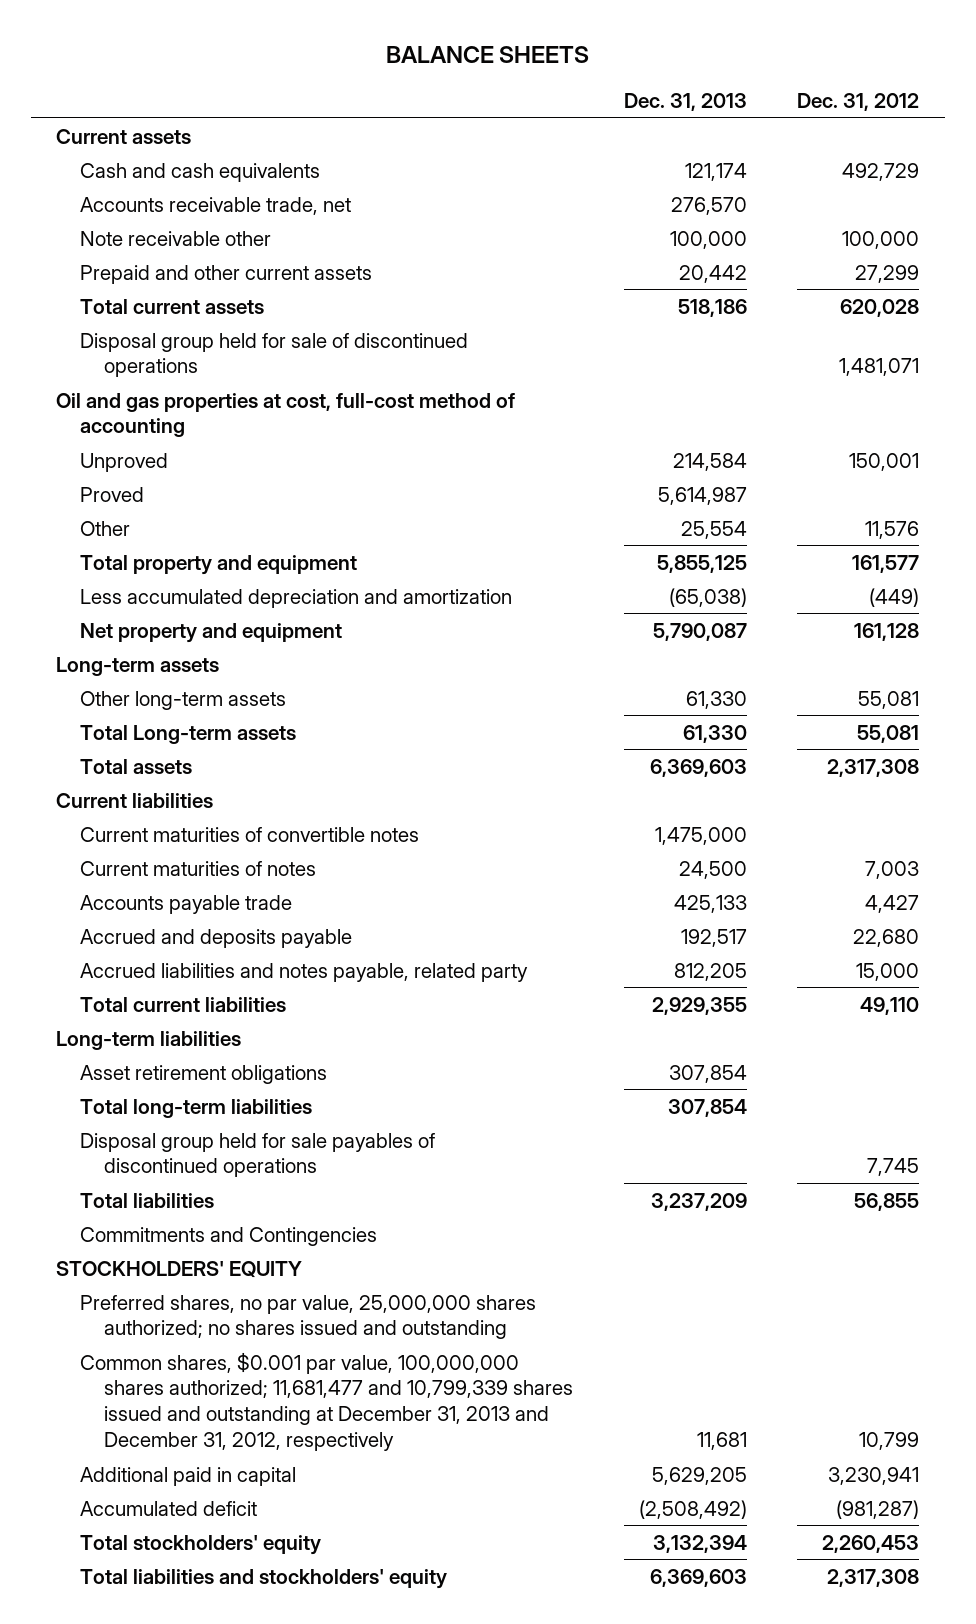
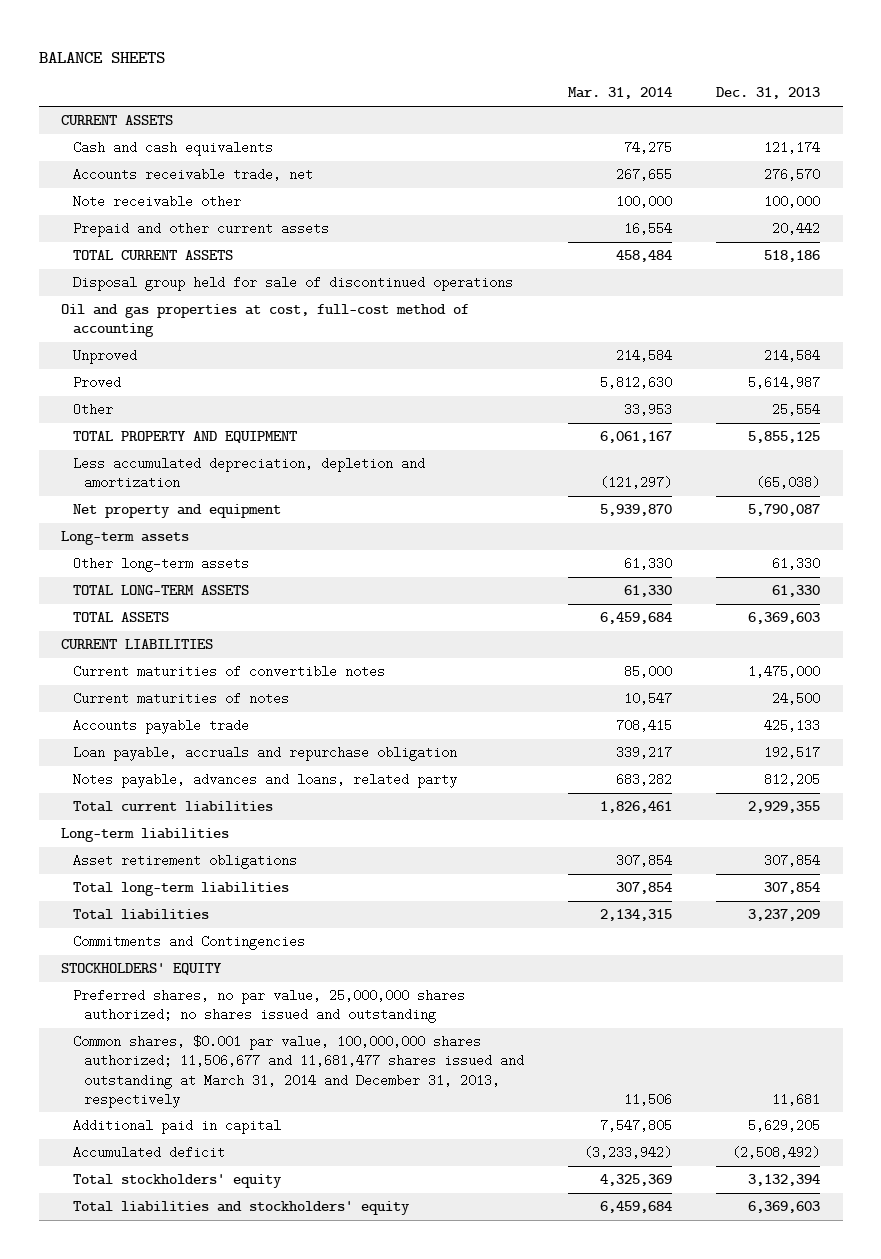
[797,93,920,112] Dec. 31, 2012 -> none
none -> [568,87,673,100] Mar. 31, 2014
[56,128,192,144] Current assets -> [61,115,174,126] CURRENT ASSETS
[80,298,265,314] Total current assets -> [72,250,233,261] TOTAL CURRENT ASSETS
[80,554,358,575] Total property and equipment -> [72,431,297,444] TOTAL PROPERTY AND EQUIPMENT
[80,588,513,608] Less accumulated depreciation and amortization -> [72,457,425,490] Less accumulated depreciation, depletion and amortization
[80,724,297,744] Total Long-term assets -> [72,585,249,596] TOTAL LONG-TERM ASSETS
[80,758,193,774] Total assets -> [72,612,169,623] TOTAL ASSETS
[56,792,214,808] Current liabilities -> [61,639,214,650] CURRENT LIABILITIES
[80,928,353,948] Accrued and deposits payable -> [72,746,457,762] Loan payable, accruals and repurchase obligation
[80,962,529,982] Accrued liabilities and notes payable, related party -> [72,773,457,789] Notes payable, advances and loans, related party
[80,1132,436,1178] Disposal group held for sale payables of discontinued operations -> none
[80,1351,574,1452] Common shares, $0.001 par value, 100,000,000 shares authorized; 11,681,477 and 10,799,339 shares issued and outstanding at December 31, 2013 and December 31, 2012, respectively -> [72,1035,525,1108] Common shares, $0.001 par value, 100,000,000 shares authorized; 11,506,677 and 11,681,477 shares issued and outstanding at March 31, 2014 and December 31, 2013, respectively

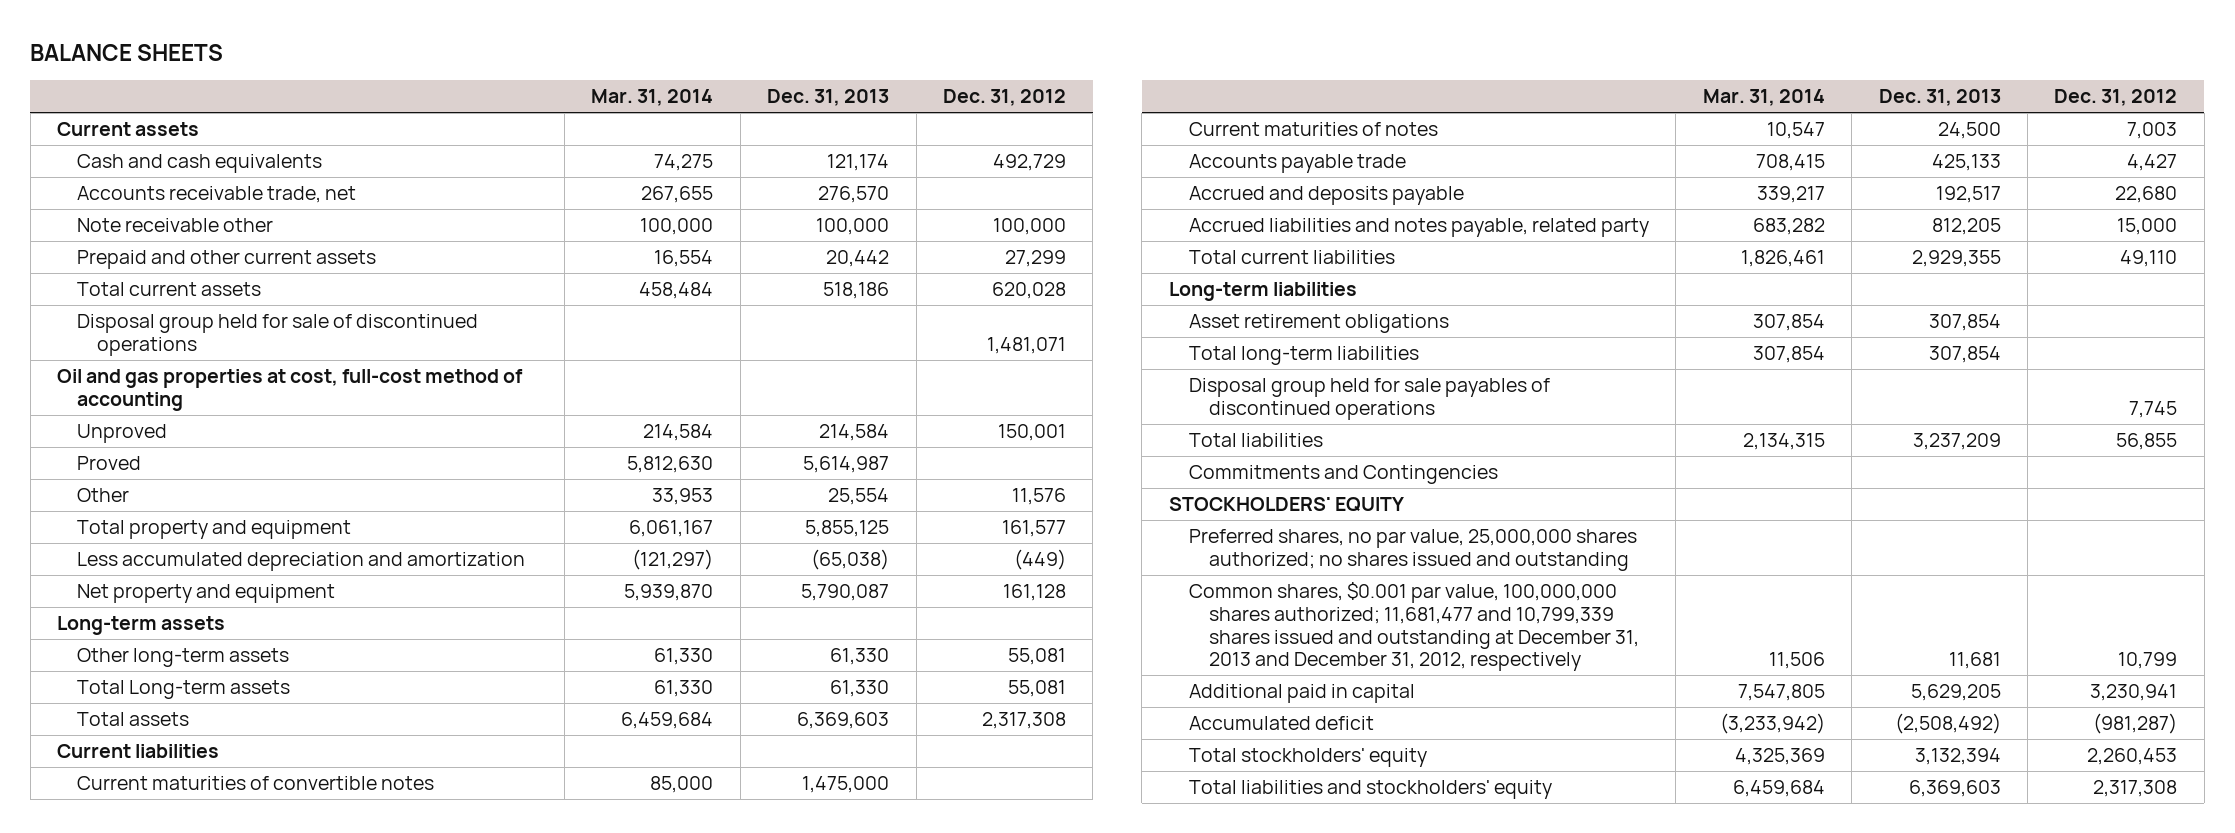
none -> [943,89,1067,107] Dec. 31, 2012
[61,115,174,126] CURRENT ASSETS -> [57,122,200,137] Current assets
[72,250,233,261] TOTAL CURRENT ASSETS -> [77,282,262,297] Total current assets
[72,431,297,444] TOTAL PROPERTY AND EQUIPMENT -> [77,520,352,540] Total property and equipment
[72,457,425,490] Less accumulated depreciation, depletion and amortization -> [77,552,526,572] Less accumulated depreciation and amortization
[72,585,249,596] TOTAL LONG-TERM ASSETS -> [77,680,291,700] Total Long-term assets
[72,612,169,623] TOTAL ASSETS -> [77,712,190,727] Total assets
[61,639,214,650] CURRENT LIABILITIES -> [57,744,220,759] Current liabilities
[72,746,457,762] Loan payable, accruals and repurchase obligation -> [1188,186,1464,206] Accrued and deposits payable
[72,773,457,789] Notes payable, advances and loans, related party -> [1188,218,1649,238] Accrued liabilities and notes payable, related party
none -> [1188,378,1550,420] Disposal group held for sale payables of discontinued operations
[72,1035,525,1108] Common shares, $0.001 par value, 100,000,000 shares authorized; 11,506,677 and 11,681,477 shares issued and outstanding at March 31, 2014 and December 31, 2013, respectively -> [1188,582,1639,672] Common shares, $0.001 par value, 100,000,000 shares authorized; 11,681,477 and 10,799,339 shares issued and outstanding at December 31, 2013 and December 31, 2012, respectively

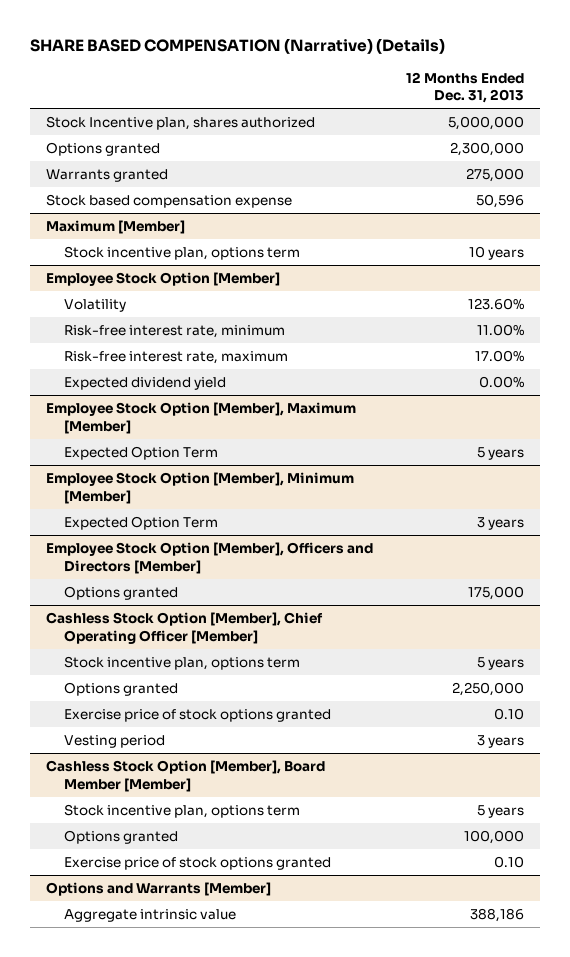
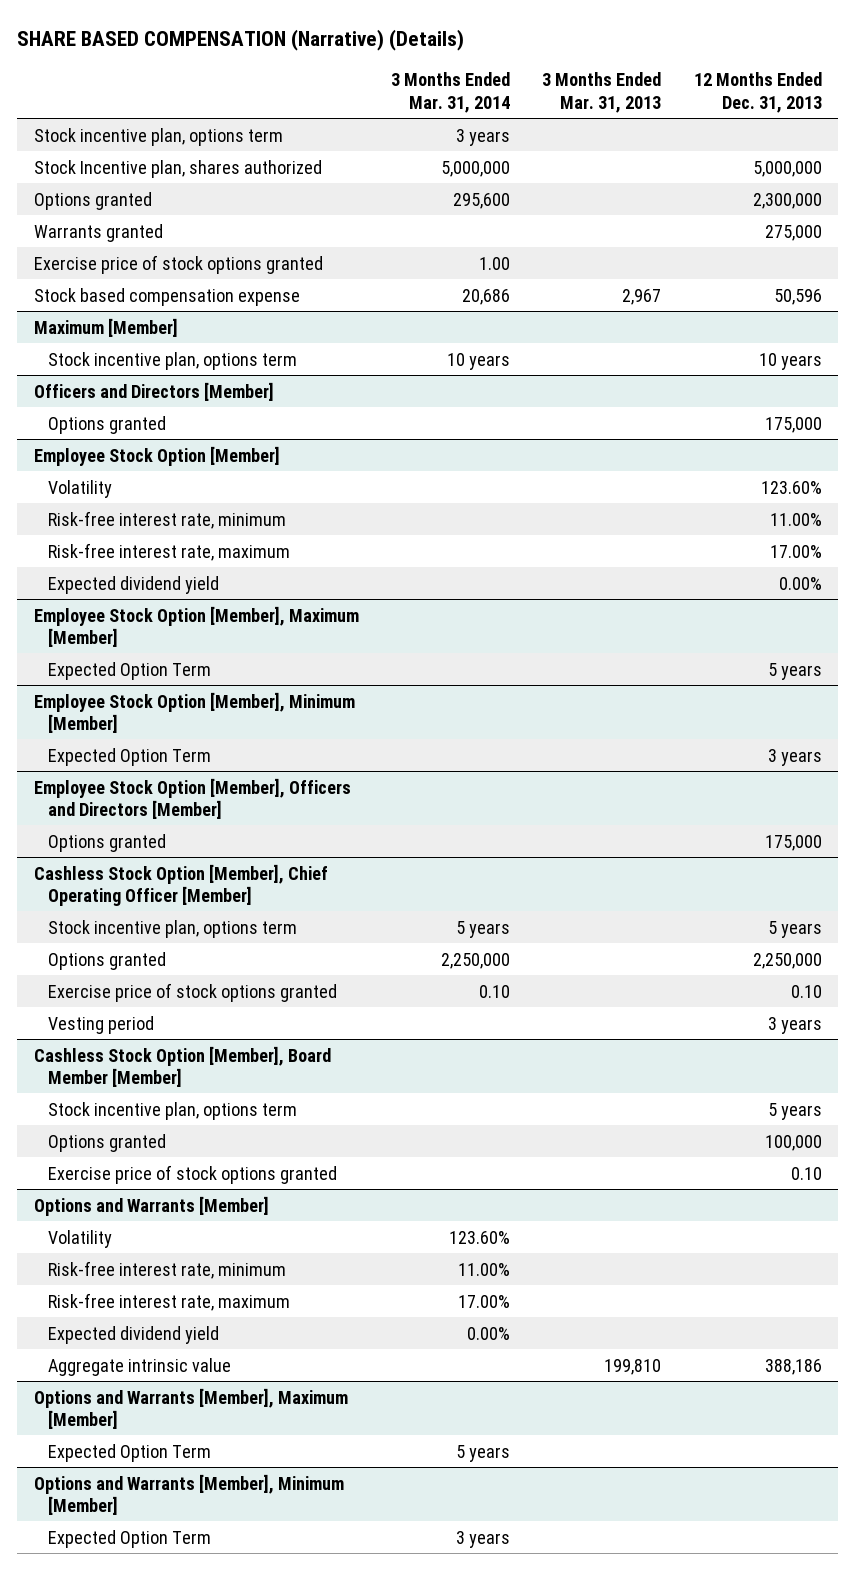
none -> [390,72,510,113] 3 Months Ended Mar. 31, 2014
none -> [542,72,662,113] 3 Months Ended Mar. 31, 2013
none -> [33,127,283,146] Stock incentive plan, options term
none -> [33,254,323,274] Exercise price of stock options granted
none -> [33,381,274,401] Officers and Directors [Member]
none -> [47,415,166,434] Options granted
none -> [47,1229,112,1248] Volatility
none -> [47,1260,286,1279] Risk-free interest rate, minimum
none -> [47,1292,290,1311] Risk-free interest rate, maximum
none -> [47,1325,219,1344] Expected dividend yield
none -> [33,1387,348,1429] Options and Warrants [Member], Maximum [Member]
none -> [47,1443,211,1462] Expected Option Term
none -> [33,1473,344,1515] Options and Warrants [Member], Minimum [Member]
none -> [47,1529,211,1548] Expected Option Term

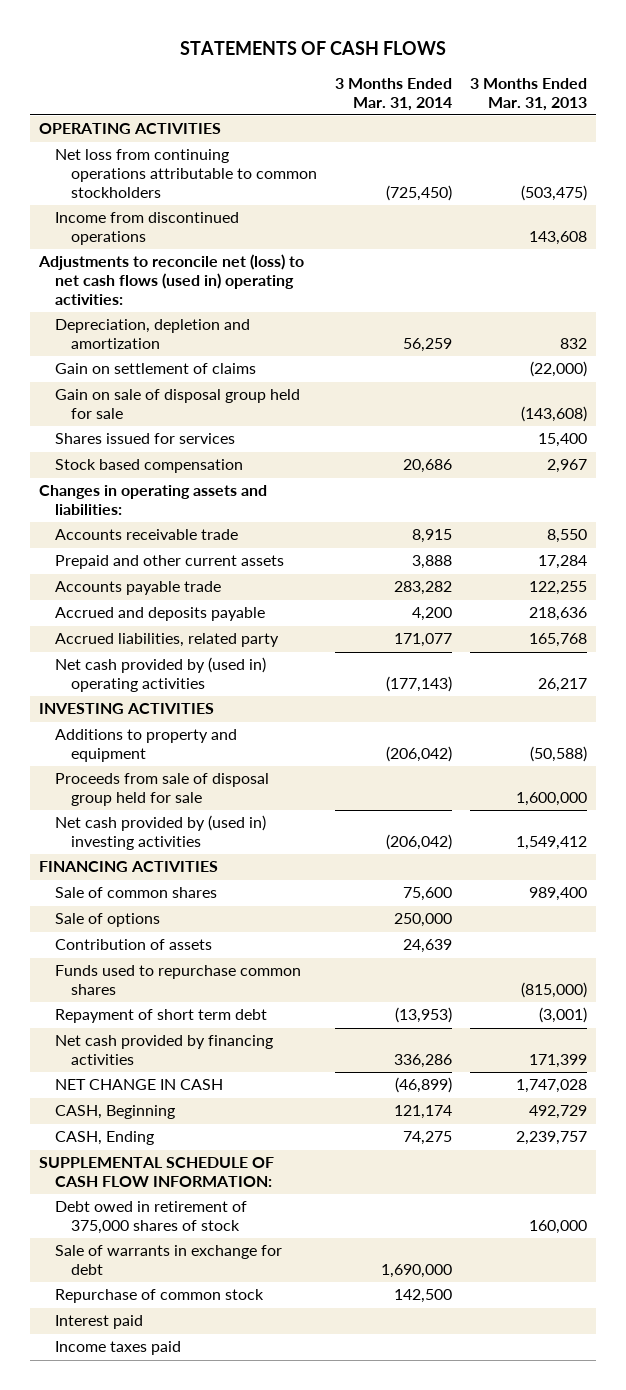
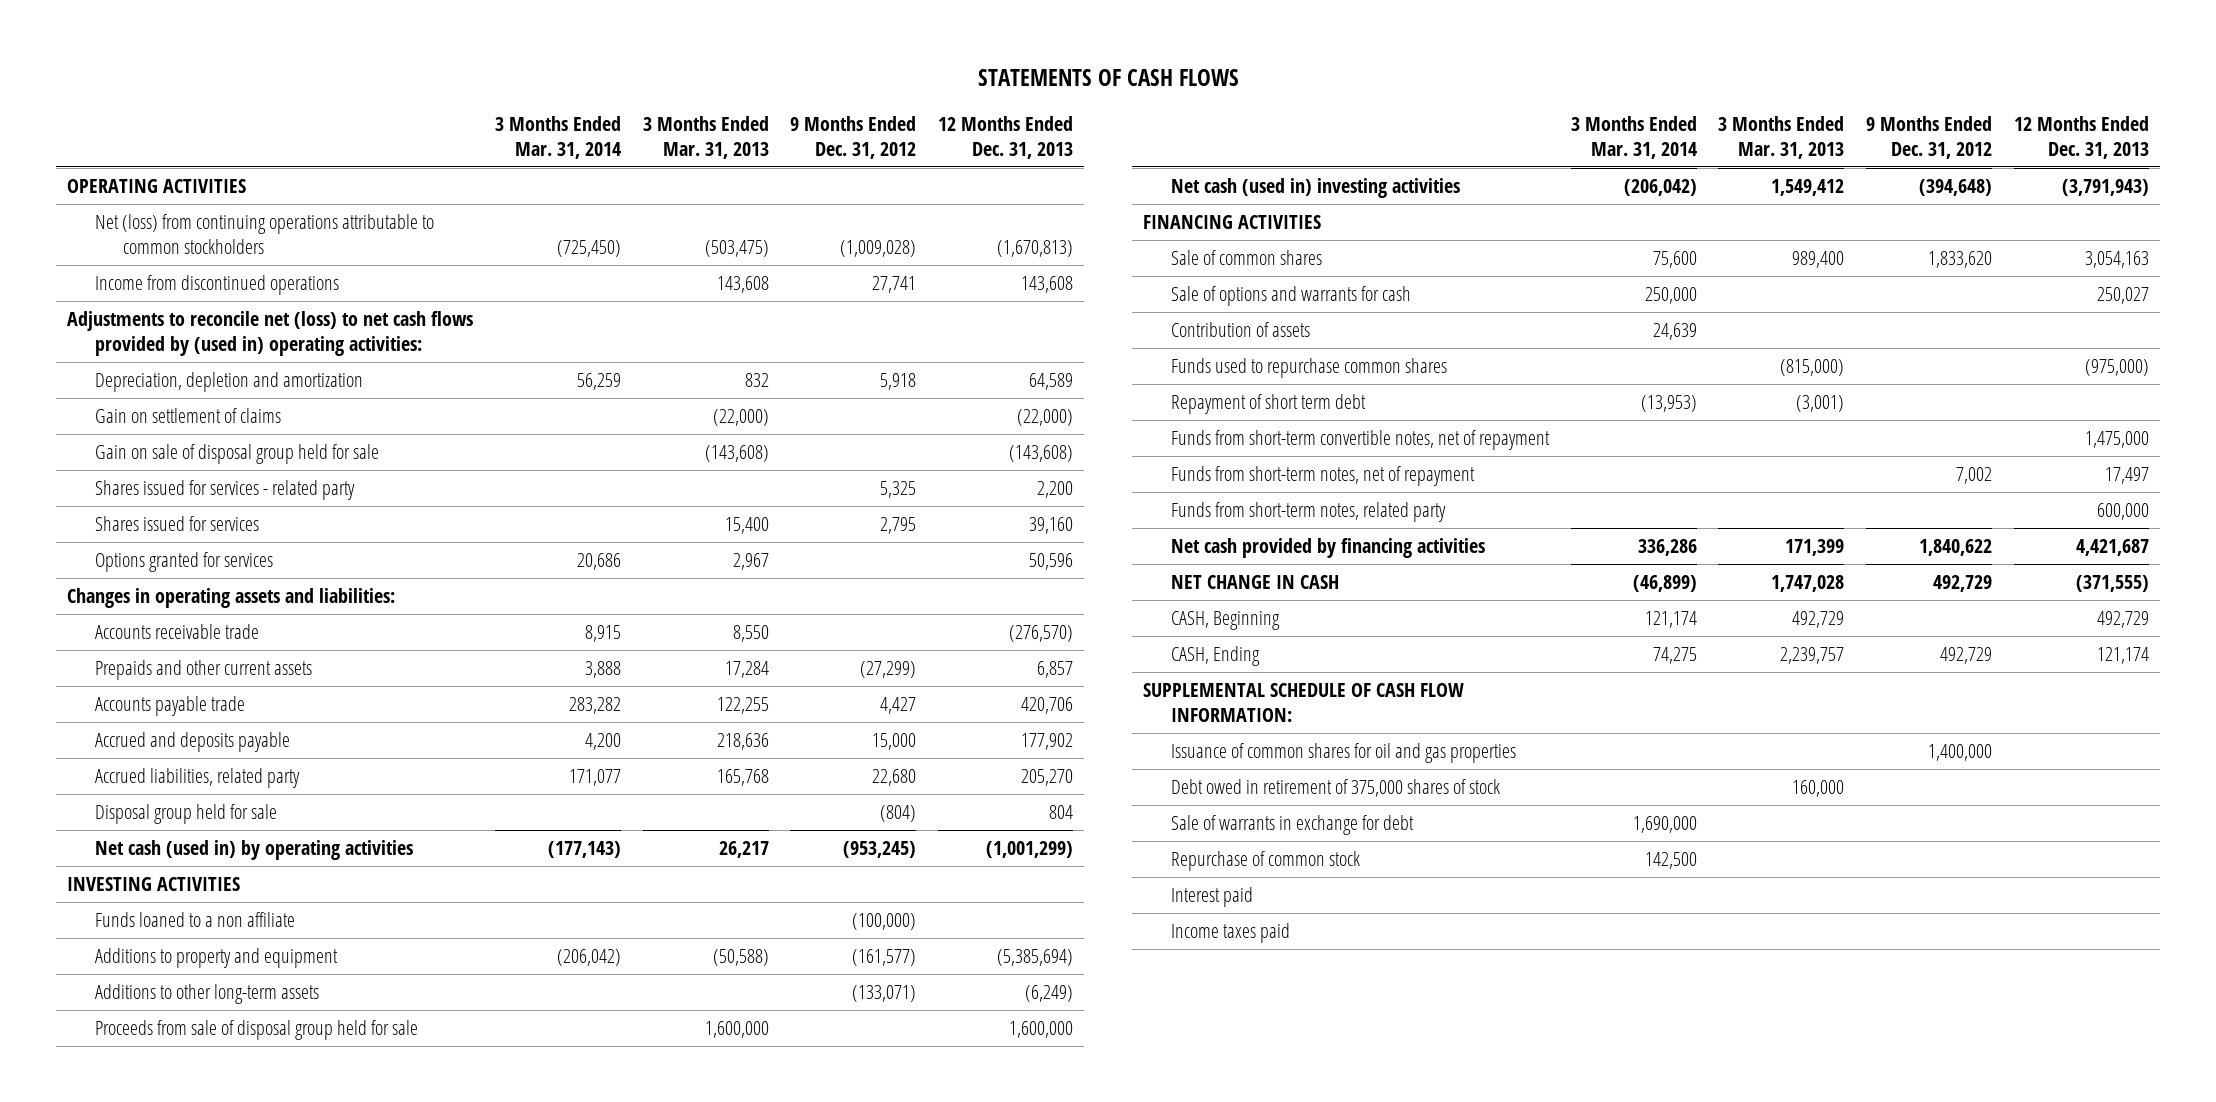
none -> [790,115,917,159] 9 Months Ended Dec. 31, 2012
none -> [937,115,1073,159] 12 Months Ended Dec. 31, 2013
[55,149,317,198] Net loss from continuing operations attributable to common stockholders -> [95,214,435,254] Net (loss) from continuing operations attributable to common stockholders
[38,254,305,305] Adjustments to reconcile net (loss) to net cash flows (used in) operating activities: -> [67,311,474,356] Adjustments to reconcile net (loss) to net cash flows provided by (used in) operating activities:
none -> [95,480,356,501] Shares issued for services - related party
[55,459,244,474] Stock based compensation -> [95,552,274,573] Options granted for services
[55,555,285,570] Prepaid and other current assets -> [95,660,313,681] Prepaids and other current assets
none -> [95,804,278,825] Disposal group held for sale
[55,657,267,693] Net cash provided by (used in) operating activities -> [95,840,414,861] Net cash (used in) by operating activities
none -> [95,912,296,928] Funds loaned to a non affiliate
none -> [95,984,320,1005] Additions to other long-term assets
[55,815,267,851] Net cash provided by (used in) investing activities -> [1171,178,1461,199] Net cash (used in) investing activities
[55,913,161,928] Sale of options -> [1171,286,1412,307] Sale of options and warrants for cash
none -> [1171,430,1551,451] Funds from short-term convertible notes, net of repayment
none -> [1171,466,1476,487] Funds from short-term notes, net of repayment
none -> [1171,502,1447,523] Funds from short-term notes, related party
none -> [1171,743,1517,764] Issuance of common shares for oil and gas properties

